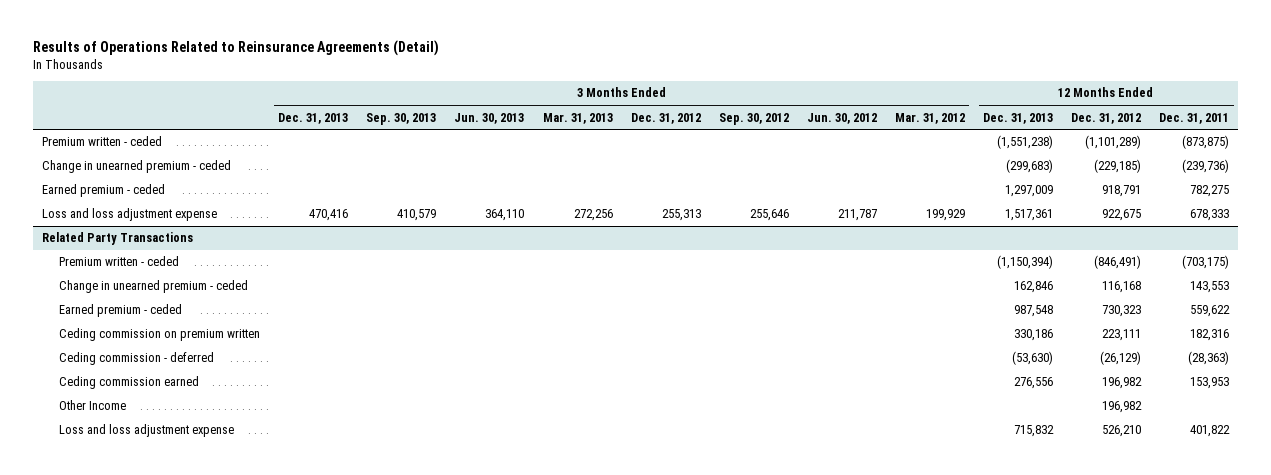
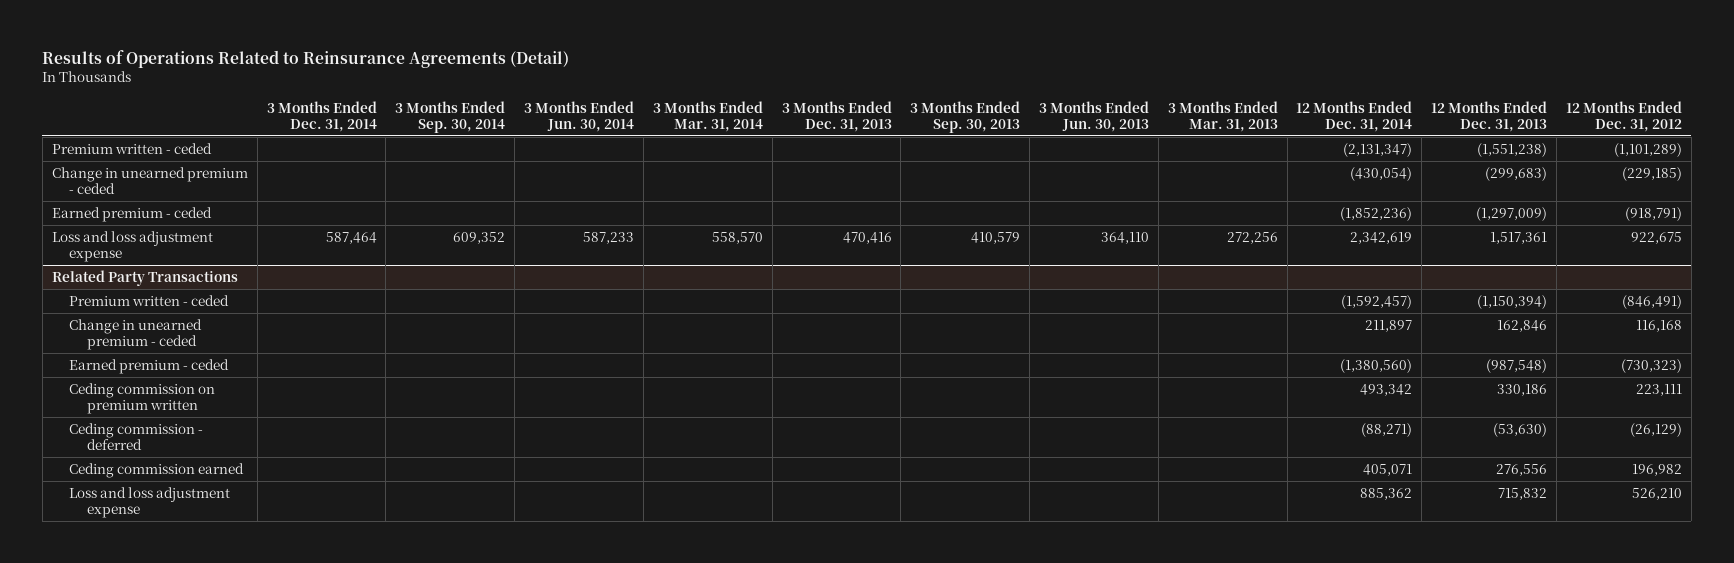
[630,112,701,124] Dec. 31, 2012 -> none
[718,112,789,125] Sep. 30, 2012 -> none
[806,112,877,124] Jun. 30, 2012 -> none
[894,112,965,124] Mar. 31, 2012 -> none
[1159,112,1230,124] Dec. 31, 2011 -> none
none -> [266,100,377,132] 3 Months Ended Dec. 31, 2014
none -> [395,100,506,133] 3 Months Ended Sep. 30, 2014
none -> [524,100,635,132] 3 Months Ended Jun. 30, 2014
none -> [652,100,763,132] 3 Months Ended Mar. 31, 2014
none -> [1296,100,1413,132] 12 Months Ended Dec. 31, 2014
[1005,185,1054,198] 1,297,009 -> [1476,207,1548,222] (1,297,009)
[1102,185,1142,198] 918,791 -> [1624,207,1682,222] (918,791)
[1014,305,1054,318] 987,548 -> [1486,359,1548,374] (987,548)
[1102,305,1142,318] 730,323 -> [1620,359,1682,374] (730,323)
[59,400,127,411] Other Income -> none

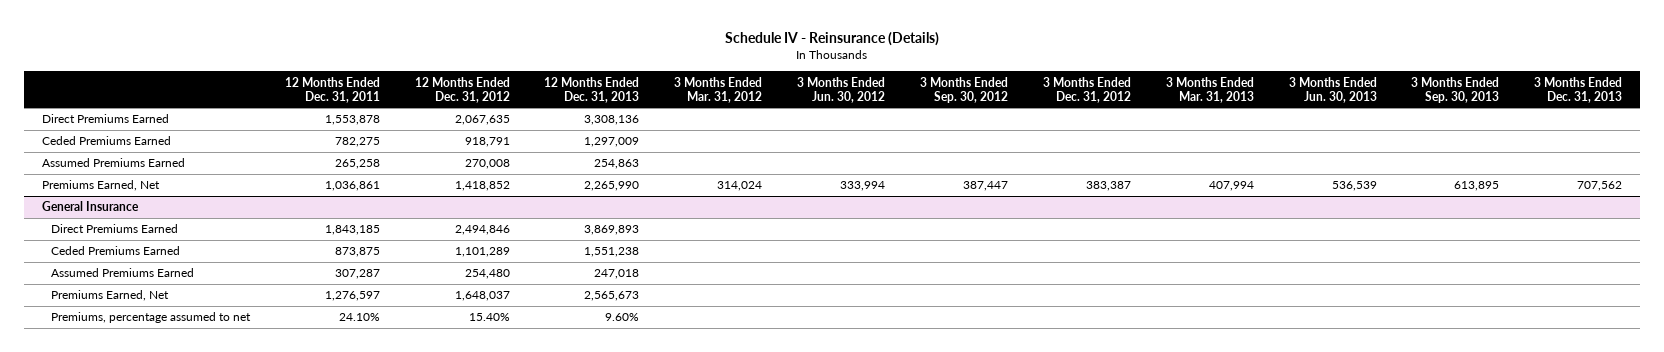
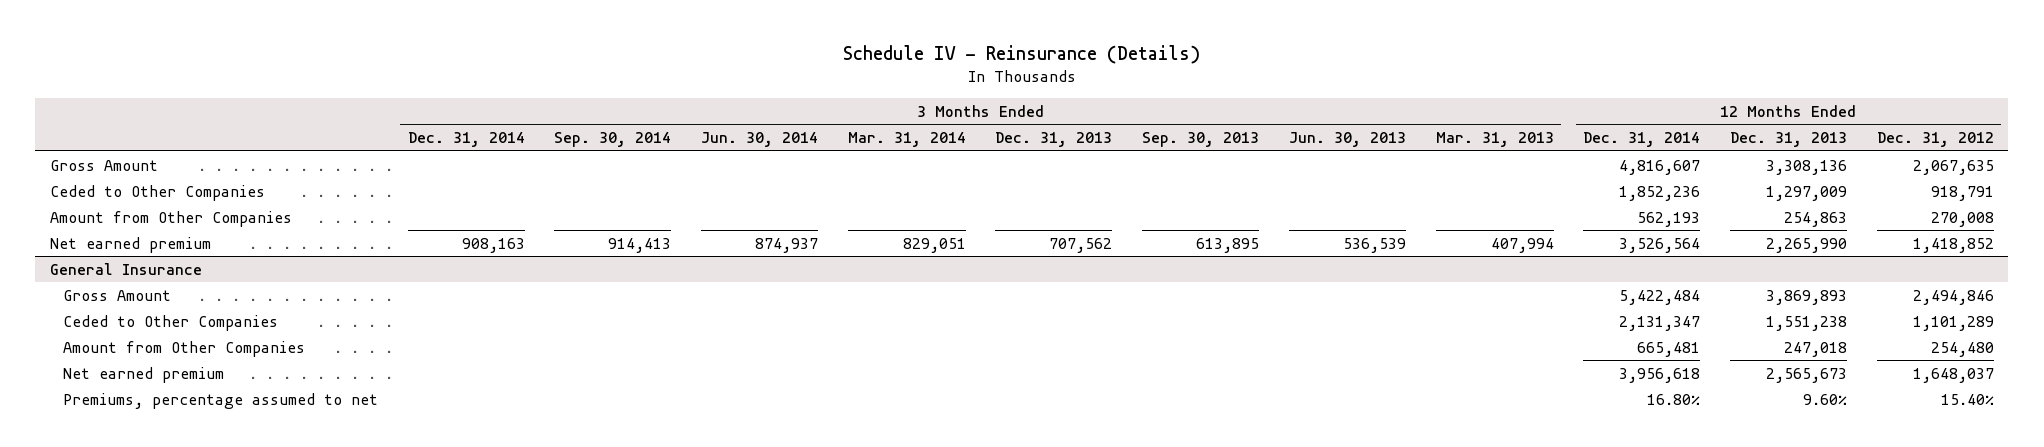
[284,76,380,103] 12 Months Ended Dec. 31, 2011 -> none
[674,76,763,103] 3 Months Ended Mar. 31, 2012 -> none
[797,76,886,103] 3 Months Ended Jun. 30, 2012 -> none
[919,76,1008,103] 3 Months Ended Sep. 30, 2012 -> none
[1042,76,1131,103] 3 Months Ended Dec. 31, 2012 -> none
none -> [407,132,525,148] Dec. 31, 2014
none -> [554,132,672,148] Sep. 30, 2014
none -> [700,132,818,148] Jun. 30, 2014
none -> [847,132,966,148] Mar. 31, 2014
none -> [1583,132,1701,148] Dec. 31, 2014
[41,114,169,124] Direct Premiums Earned -> [50,159,159,171] Gross Amount
[41,136,171,146] Ceded Premiums Earned -> [50,184,266,201] Ceded to Other Companies
[41,158,185,168] Assumed Premiums Earned -> [50,210,293,227] Amount from Other Companies
[41,180,160,192] Premiums Earned, Net -> [50,236,212,253] Net earned premium
[50,224,178,234] Direct Premiums Earned -> [62,289,171,301] Gross Amount
[50,246,180,256] Ceded Premiums Earned -> [62,314,278,331] Ceded to Other Companies
[50,268,194,278] Assumed Premiums Earned -> [62,340,305,357] Amount from Other Companies
[50,290,169,302] Premiums Earned, Net -> [62,366,224,383] Net earned premium

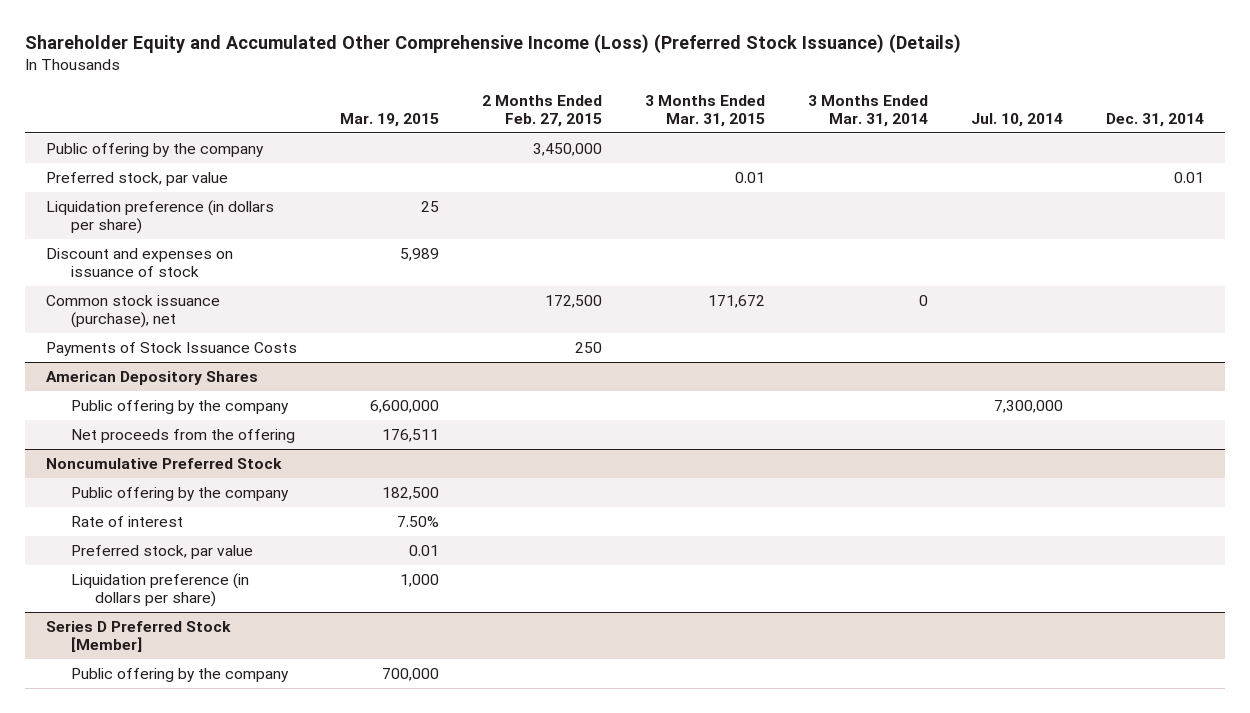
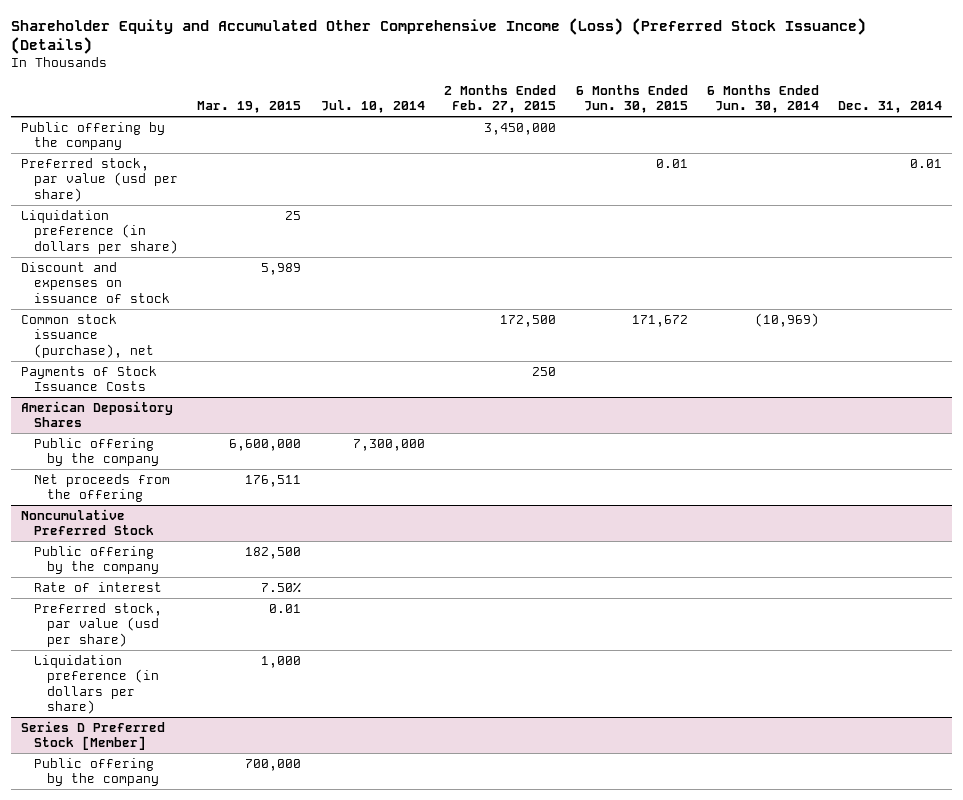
[645,94,766,127] 3 Months Ended Mar. 31, 2015 -> none
[808,94,929,127] 3 Months Ended Mar. 31, 2014 -> none
none -> [575,84,688,114] 6 Months Ended Jun. 30, 2015
none -> [706,84,819,114] 6 Months Ended Jun. 30, 2014
[46,172,229,187] Preferred stock, par value -> [20,157,178,202] Preferred stock, par value (usd per share)
[70,545,253,560] Preferred stock, par value -> [33,602,162,647] Preferred stock, par value (usd per share)

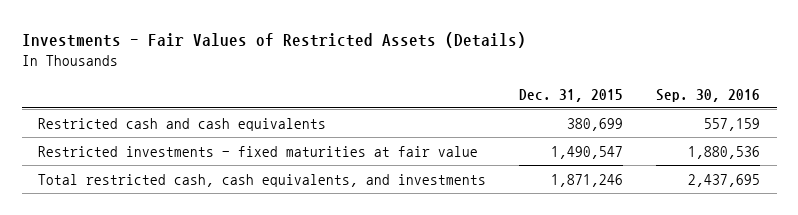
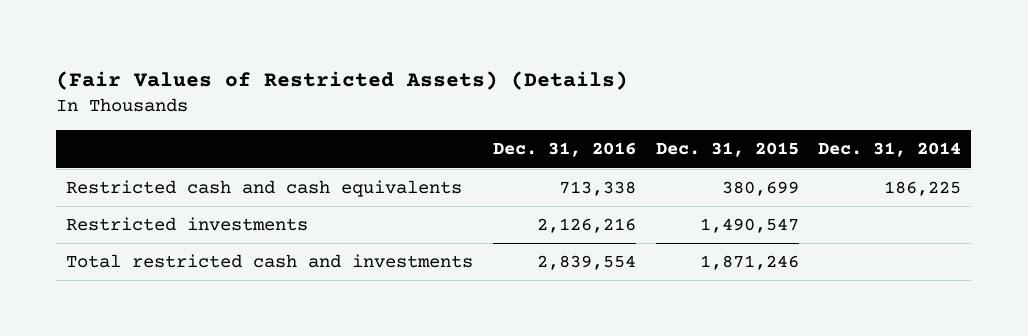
[21,31,526,48] Investments - Fair Values of Restricted Assets (Details) -> [56,70,629,90] (Fair Values of Restricted Assets) (Details)
[656,88,761,102] Sep. 30, 2016 -> none
none -> [493,142,637,158] Dec. 31, 2016
none -> [818,142,962,158] Dec. 31, 2014
[38,145,479,157] Restricted investments - fixed maturities at fair value -> [66,217,309,232] Restricted investments
[38,173,487,187] Total restricted cash, cash equivalents, and investments -> [66,254,474,269] Total restricted cash and investments

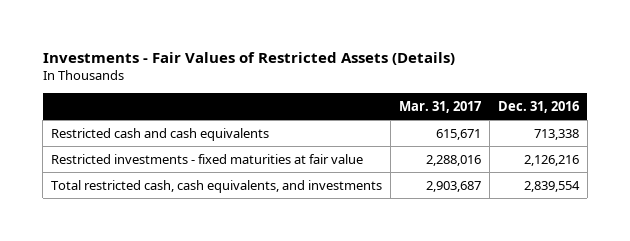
[56,70,629,90] (Fair Values of Restricted Assets) (Details) -> [42,51,455,65] Investments - Fair Values of Restricted Assets (Details)
[655,142,799,158] Dec. 31, 2015 -> none
[818,142,962,158] Dec. 31, 2014 -> none
none -> [398,100,481,113] Mar. 31, 2017
[66,217,309,232] Restricted investments -> [51,153,364,164] Restricted investments - fixed maturities at fair value
[66,254,474,269] Total restricted cash and investments -> [51,179,383,193] Total restricted cash, cash equivalents, and investments

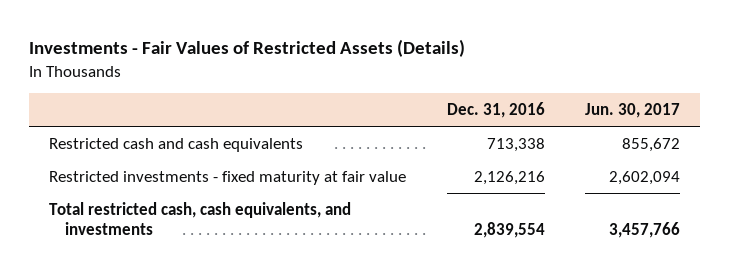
[398,100,481,113] Mar. 31, 2017 -> none
none -> [584,102,680,118] Jun. 30, 2017
[51,153,364,164] Restricted investments - fixed maturities at fair value -> [49,171,407,186] Restricted investments - fixed maturity at fair value

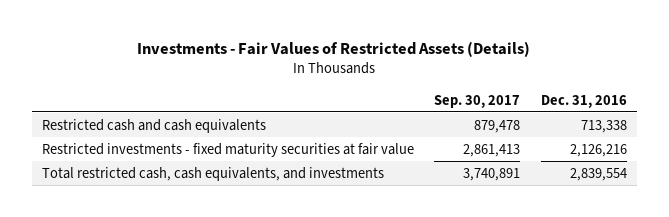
[584,102,680,118] Jun. 30, 2017 -> none
none -> [434,94,521,108] Sep. 30, 2017
[49,171,407,186] Restricted investments - fixed maturity at fair value -> [41,142,414,157] Restricted investments - fixed maturity securities at fair value

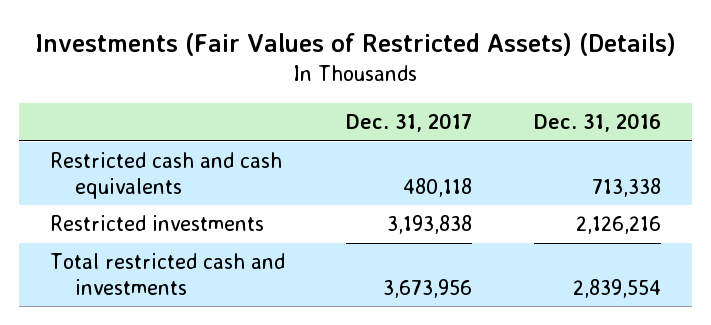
[137,41,531,58] Investments - Fair Values of Restricted Assets (Details) -> [35,33,677,57] Investments (Fair Values of Restricted Assets) (Details)
[434,94,521,108] Sep. 30, 2017 -> none
none -> [346,113,473,133] Dec. 31, 2017
[41,142,414,157] Restricted investments - fixed maturity securities at fair value -> [49,215,264,232] Restricted investments
[41,166,384,181] Total restricted cash, cash equivalents, and investments -> [49,253,285,295] Total restricted cash and investments

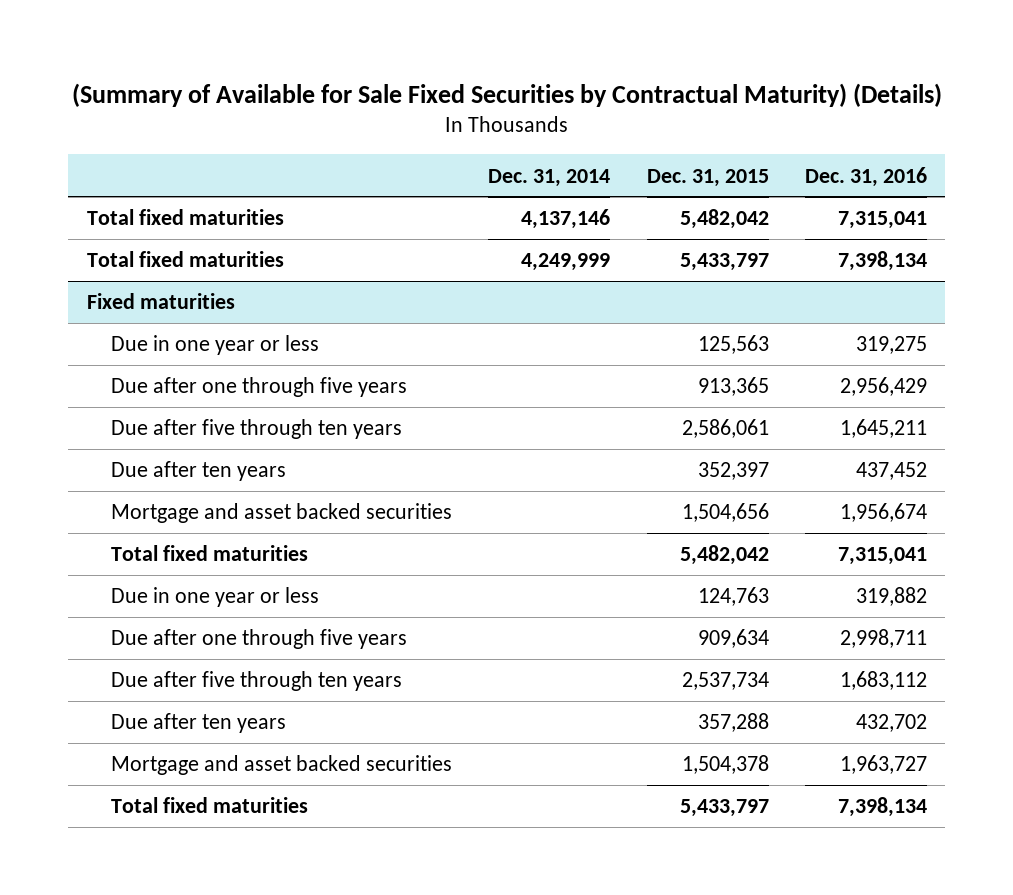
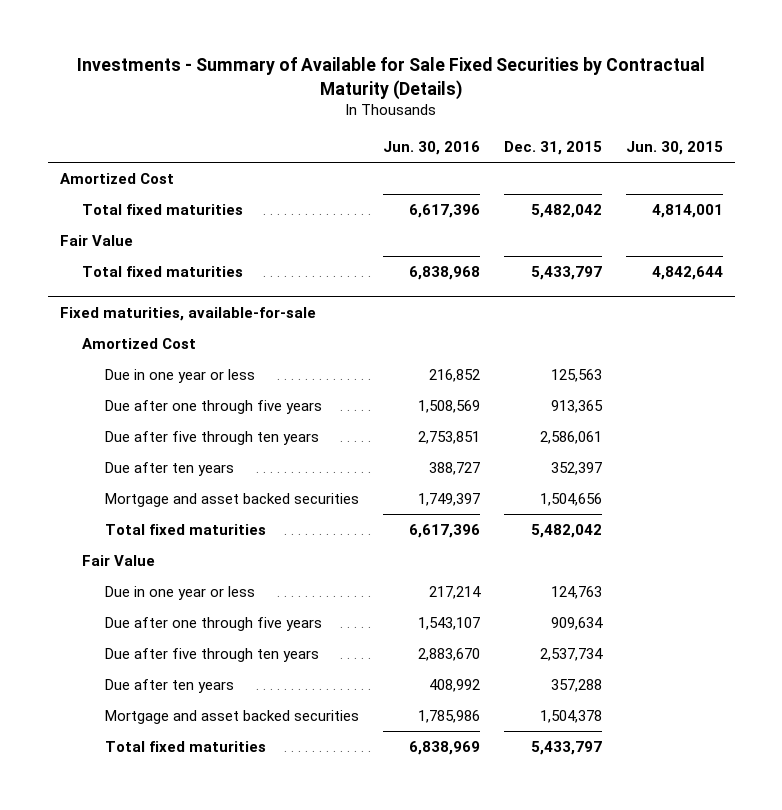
[71,82,942,107] (Summary of Available for Sale Fixed Securities by Contractual Maturity) (Details) -> [77,57,706,100] Investments - Summary of Available for Sale Fixed Securities by Contractual Maturity (Details)
[488,168,611,187] Dec. 31, 2014 -> none
[804,166,927,187] Dec. 31, 2016 -> none
none -> [382,140,480,155] Jun. 30, 2016
none -> [625,140,723,155] Jun. 30, 2015
none -> [59,173,174,185] Amortized Cost
none -> [59,235,133,247] Fair Value
[86,293,235,310] Fixed maturities -> [59,306,316,321] Fixed maturities, available-for-sale
none -> [82,338,197,350] Amortized Cost
none -> [82,555,156,567] Fair Value

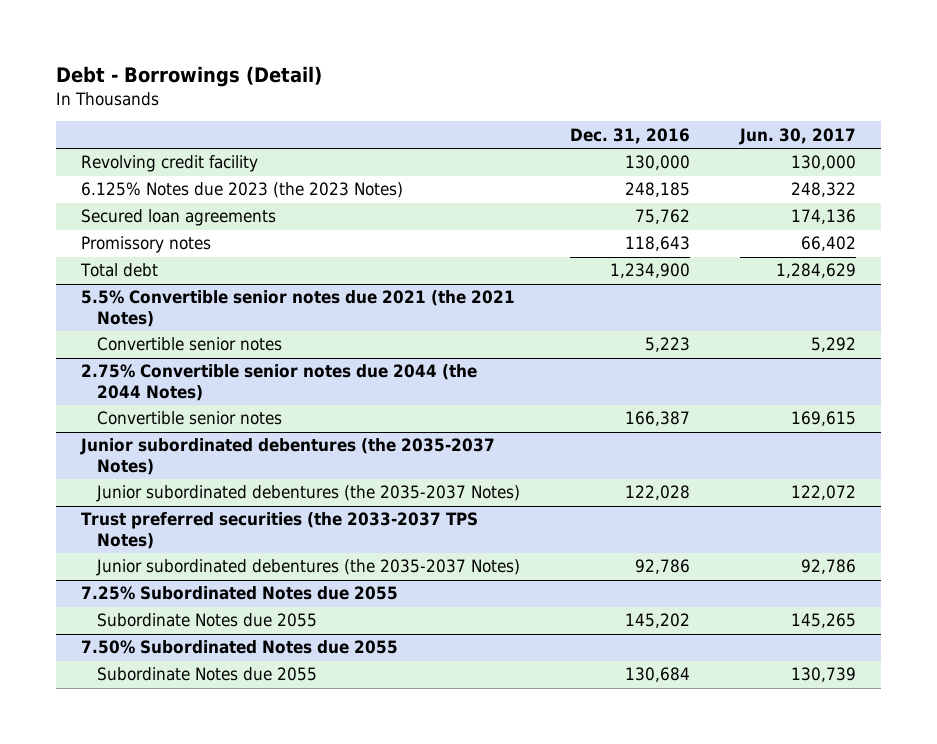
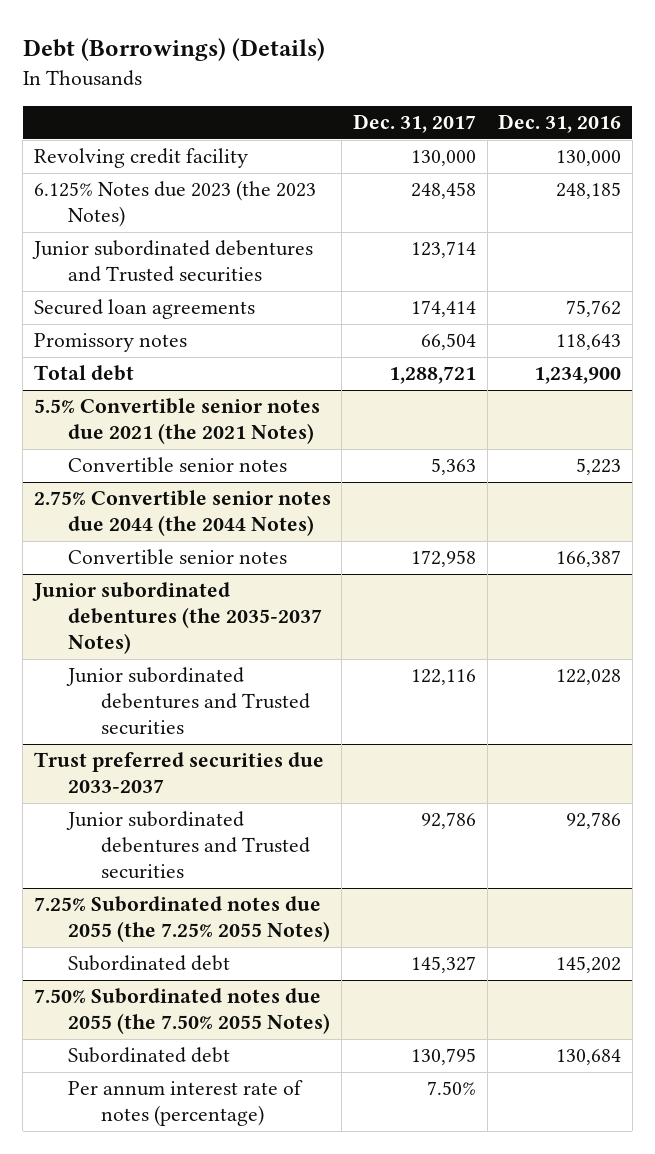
[56,66,323,88] Debt - Borrowings (Detail) -> [22,37,325,61] Debt (Borrowings) (Details)
[739,127,857,145] Jun. 30, 2017 -> none
none -> [353,114,477,134] Dec. 31, 2017
none -> [31,240,313,283] Junior subordinated debentures and Trusted securities
[96,485,521,503] Junior subordinated debentures (the 2035-2037 Notes) -> [65,667,311,736] Junior subordinated debentures and Trusted securities
[81,512,479,550] Trust preferred securities (the 2033-2037 TPS Notes) -> [33,752,324,794] Trust preferred securities due 2033-2037
[96,559,521,577] Junior subordinated debentures (the 2035-2037 Notes) -> [65,811,311,880] Junior subordinated debentures and Trusted securities
[81,586,399,601] 7.25% Subordinated Notes due 2055 -> [33,896,330,943] 7.25% Subordinated notes due 2055 (the 7.25% 2055 Notes)
[97,613,318,628] Subordinate Notes due 2055 -> [67,955,230,972] Subordinated debt
[81,640,399,655] 7.50% Subordinated Notes due 2055 -> [33,988,330,1035] 7.50% Subordinated notes due 2055 (the 7.50% 2055 Notes)
[97,667,318,682] Subordinate Notes due 2055 -> [67,1047,230,1064] Subordinated debt
none -> [67,1080,303,1127] Per annum interest rate of notes (percentage)

